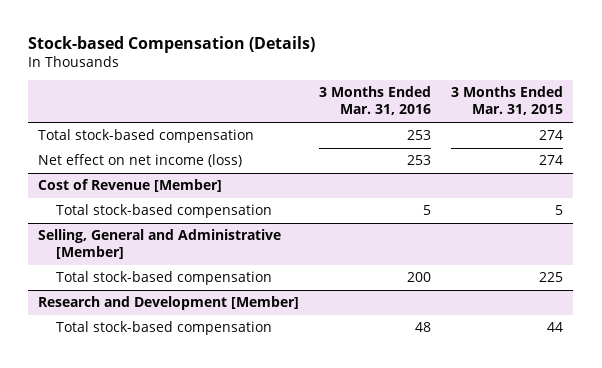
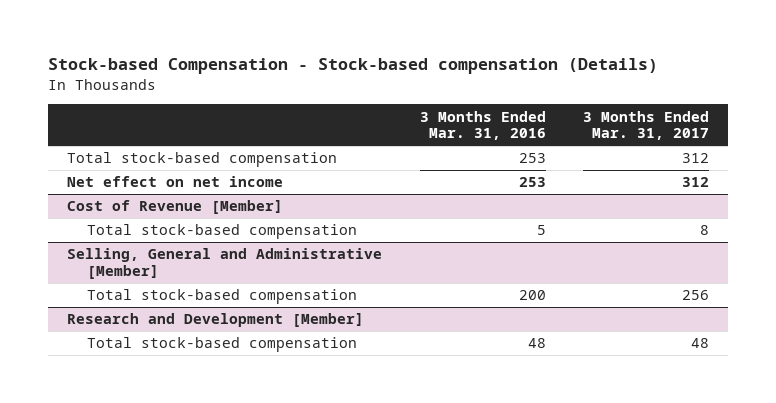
[28,35,316,53] Stock-based Compensation (Details) -> [48,58,659,75] Stock-based Compensation - Stock-based compensation (Details)
[451,86,564,116] 3 Months Ended Mar. 31, 2015 -> none
none -> [583,110,710,141] 3 Months Ended Mar. 31, 2017
[38,154,243,168] Net effect on net income (loss) -> [66,176,283,188] Net effect on net income

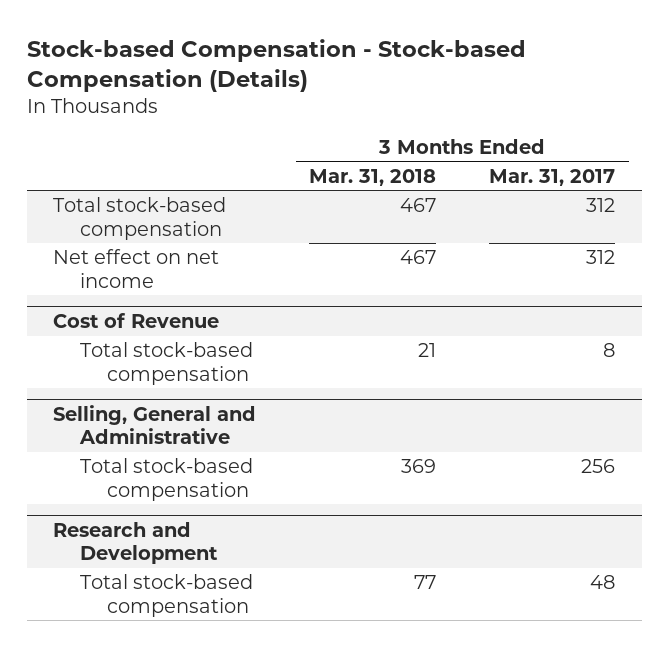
[48,58,659,75] Stock-based Compensation - Stock-based compensation (Details) -> [26,38,526,92] Stock-based Compensation - Stock-based Compensation (Details)
[419,110,546,141] 3 Months Ended Mar. 31, 2016 -> none
none -> [309,168,437,186] Mar. 31, 2018
[66,200,283,215] Cost of Revenue [Member] -> [53,312,220,328] Cost of Revenue
[66,248,382,280] Selling, General and Administrative [Member] -> [53,404,257,445] Selling, General and Administrative
[66,313,364,328] Research and Development [Member] -> [53,521,219,565] Research and Development

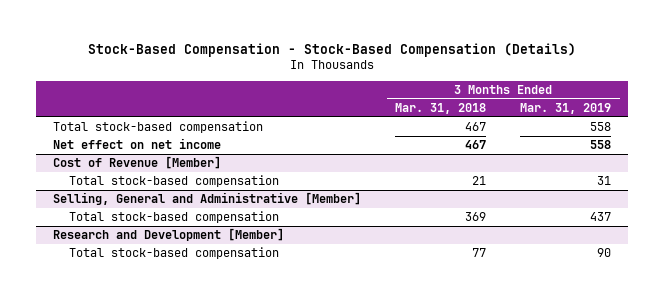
[26,38,526,92] Stock-based Compensation - Stock-based Compensation (Details) -> [88,42,577,57] Stock-Based Compensation - Stock-Based Compensation (Details)
[489,168,616,186] Mar. 31, 2017 -> none
none -> [520,102,612,114] Mar. 31, 2019
[53,312,220,328] Cost of Revenue -> [53,156,222,170] Cost of Revenue [Member]
[53,404,257,445] Selling, General and Administrative -> [53,192,362,206] Selling, General and Administrative [Member]
[53,521,219,565] Research and Development -> [53,228,285,242] Research and Development [Member]

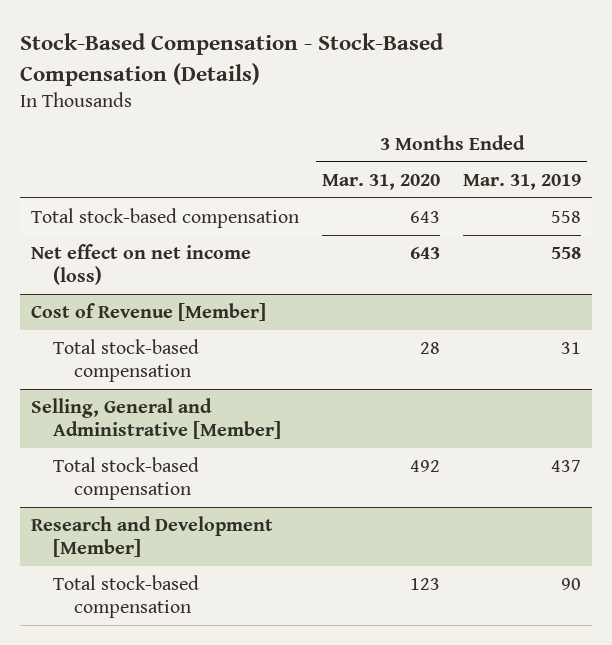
[395,102,487,114] Mar. 31, 2018 -> none
none -> [322,173,441,190] Mar. 31, 2020
[53,138,222,150] Net effect on net income -> [31,243,252,286] Net effect on net income (loss)

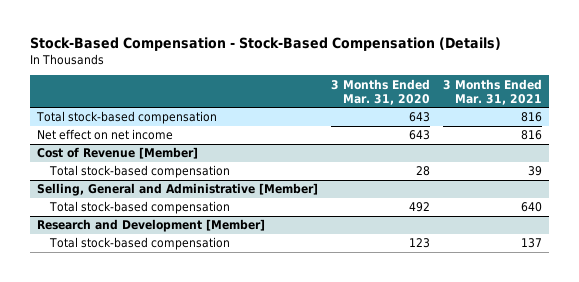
[462,173,581,190] Mar. 31, 2019 -> none
none -> [443,78,543,105] 3 Months Ended Mar. 31, 2021
[31,243,252,286] Net effect on net income (loss) -> [36,129,173,141] Net effect on net income

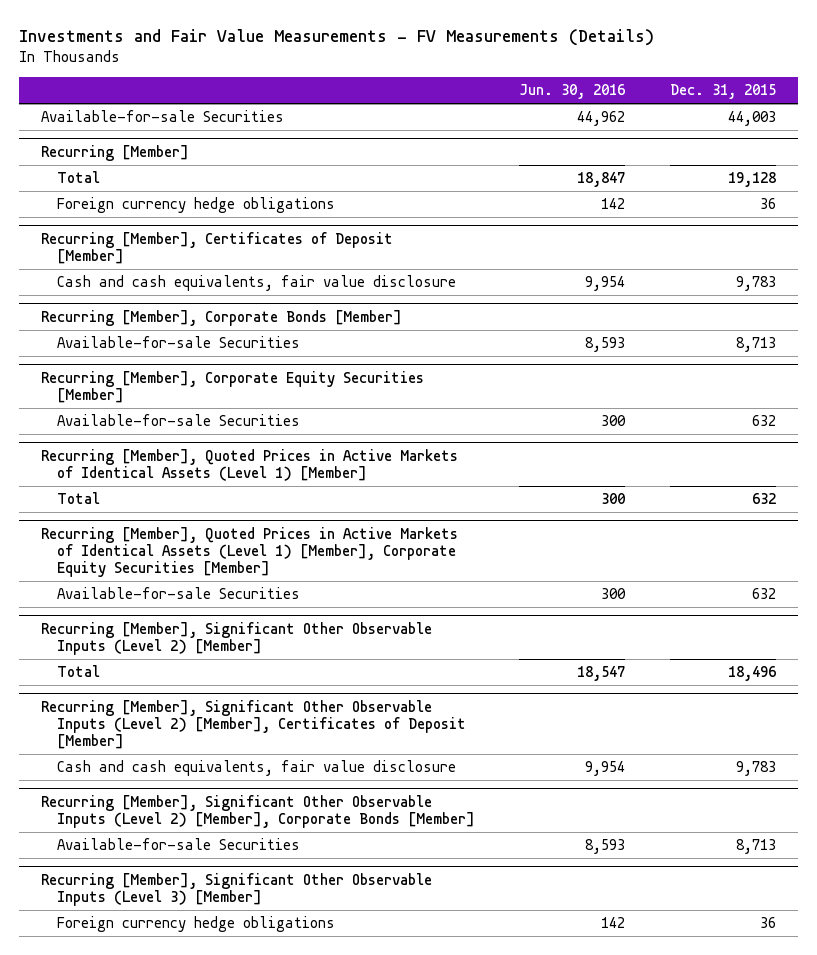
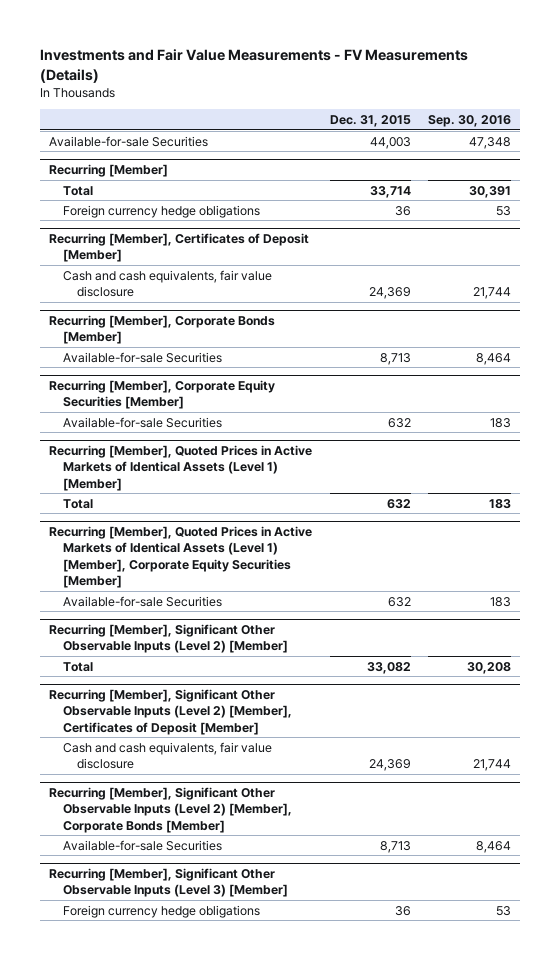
[519,84,626,100] Jun. 30, 2016 -> none
none -> [428,115,512,128] Sep. 30, 2016
[727,172,776,188] 19,128 -> [369,185,411,198] 33,714
[735,276,776,292] 9,783 -> [368,287,411,300] 24,369
[727,666,776,682] 18,496 -> [366,661,411,674] 33,082
[735,761,776,777] 9,783 -> [368,759,411,772] 24,369

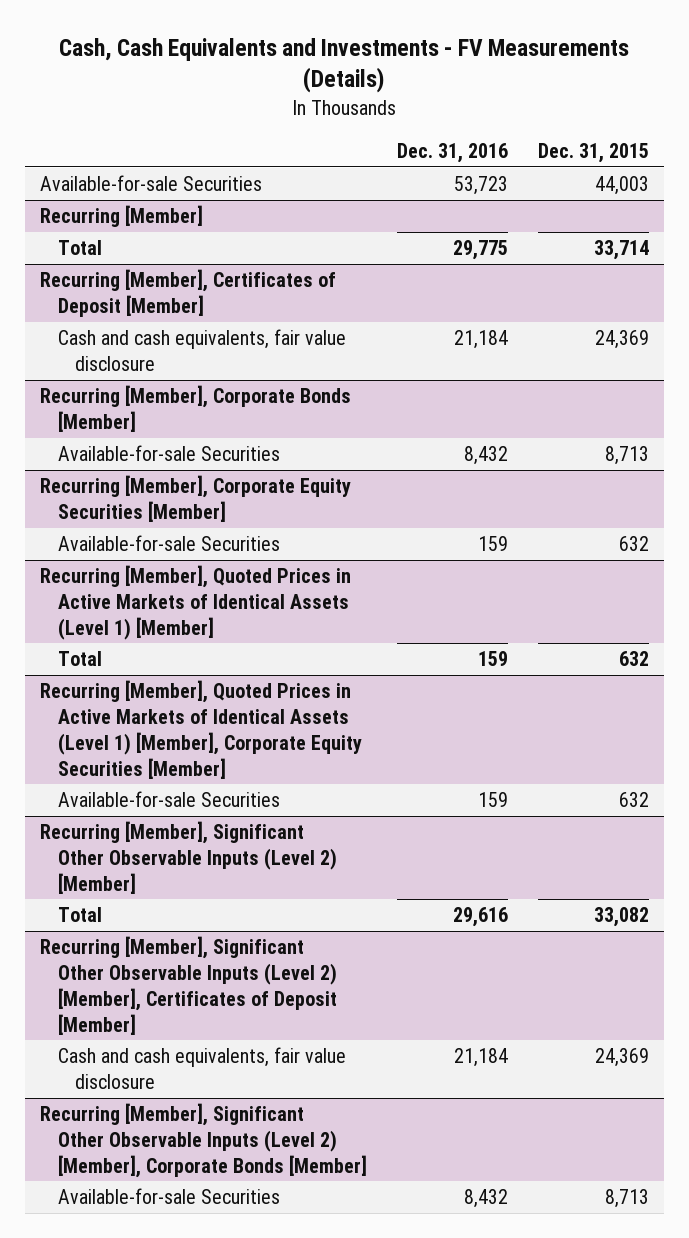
[40,48,469,83] Investments and Fair Value Measurements - FV Measurements (Details) -> [59,37,630,94] Cash, Cash Equivalents and Investments - FV Measurements (Details)
[428,115,512,128] Sep. 30, 2016 -> none
none -> [396,142,508,163] Dec. 31, 2016
[62,204,260,218] Foreign currency hedge obligations -> none
[49,867,288,898] Recurring [Member], Significant Other Observable Inputs (Level 3) [Member] -> none
[62,904,260,918] Foreign currency hedge obligations -> none

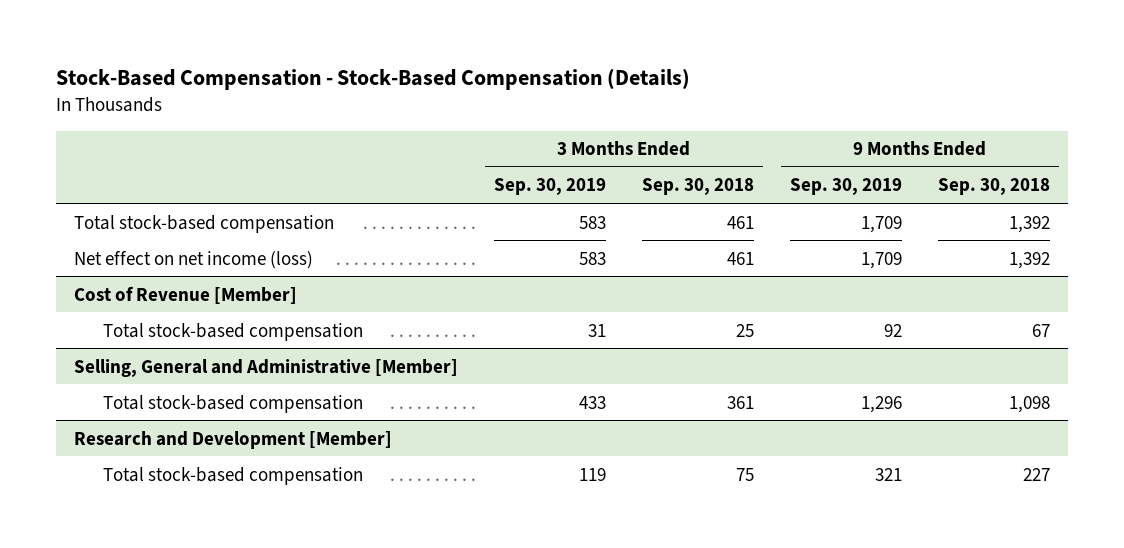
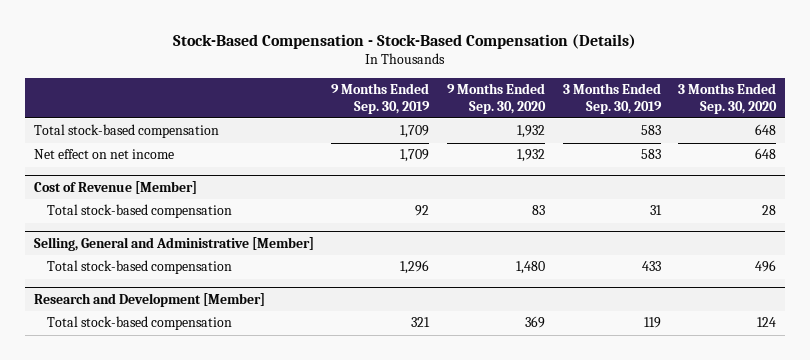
[641,178,754,196] Sep. 30, 2018 -> none
[938,178,1051,196] Sep. 30, 2018 -> none
none -> [447,83,547,114] 9 Months Ended Sep. 30, 2020
none -> [678,83,778,114] 3 Months Ended Sep. 30, 2020
[73,250,313,269] Net effect on net income (loss) -> [33,149,174,160] Net effect on net income

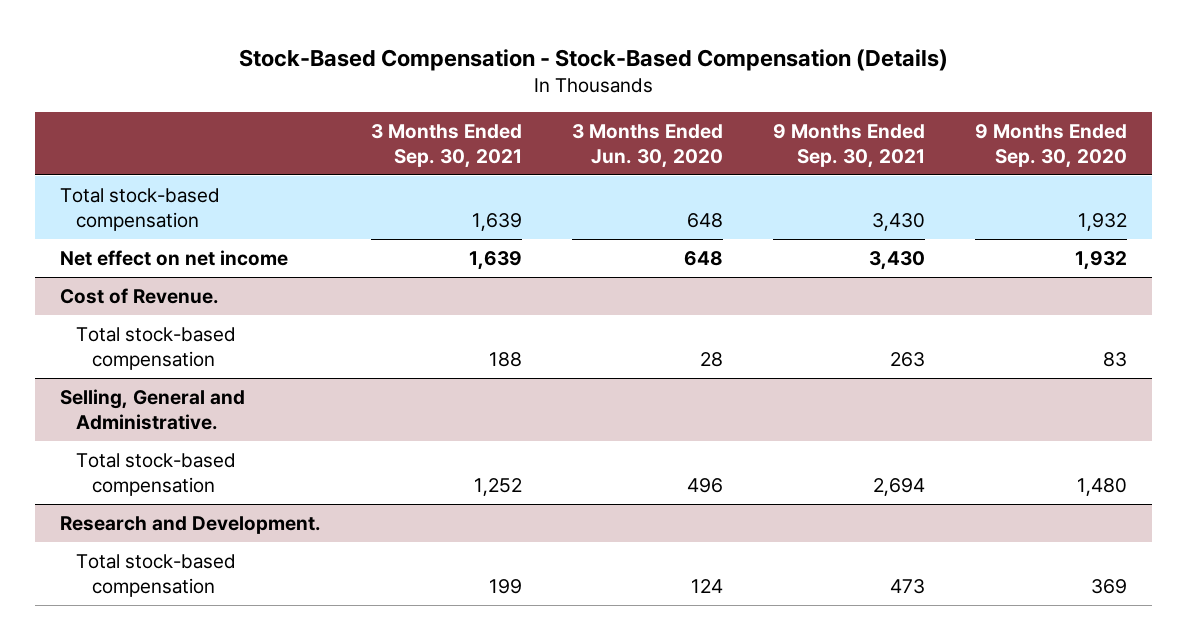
[331,83,431,114] 9 Months Ended Sep. 30, 2019 -> none
[562,83,662,114] 3 Months Ended Sep. 30, 2019 -> none
[678,83,778,114] 3 Months Ended Sep. 30, 2020 -> none
none -> [371,124,523,168] 3 Months Ended Sep. 30, 2021
none -> [572,124,724,168] 3 Months Ended Jun. 30, 2020
none -> [773,124,926,168] 9 Months Ended Sep. 30, 2021
[33,180,197,194] Cost of Revenue [Member] -> [60,287,220,304] Cost of Revenue.
[33,236,314,251] Selling, General and Administrative [Member] -> [60,388,246,430] Selling, General and Administrative.
[33,292,265,307] Research and Development [Member] -> [60,515,322,534] Research and Development.

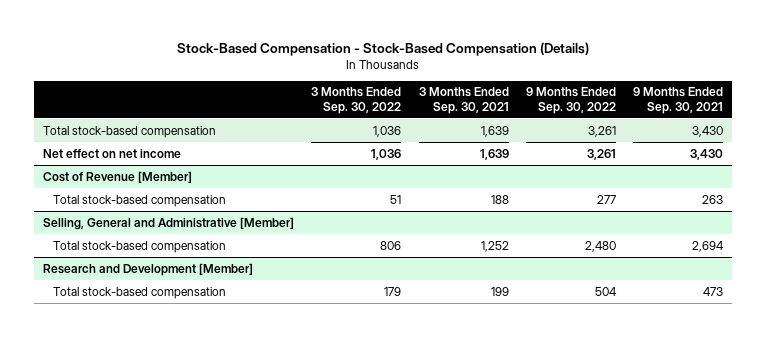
[572,124,724,168] 3 Months Ended Jun. 30, 2020 -> none
[975,124,1128,168] 9 Months Ended Sep. 30, 2020 -> none
none -> [311,87,402,114] 3 Months Ended Sep. 30, 2022
none -> [525,87,616,114] 9 Months Ended Sep. 30, 2022
[60,287,220,304] Cost of Revenue. -> [42,170,192,183] Cost of Revenue [Member]
[60,388,246,430] Selling, General and Administrative. -> [42,216,294,230] Selling, General and Administrative [Member]
[60,515,322,534] Research and Development. -> [42,262,253,276] Research and Development [Member]

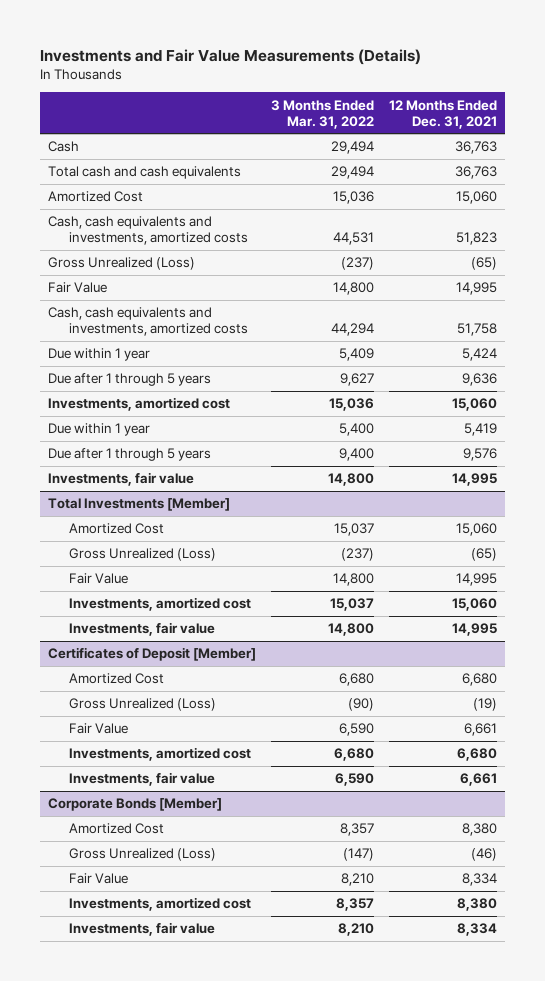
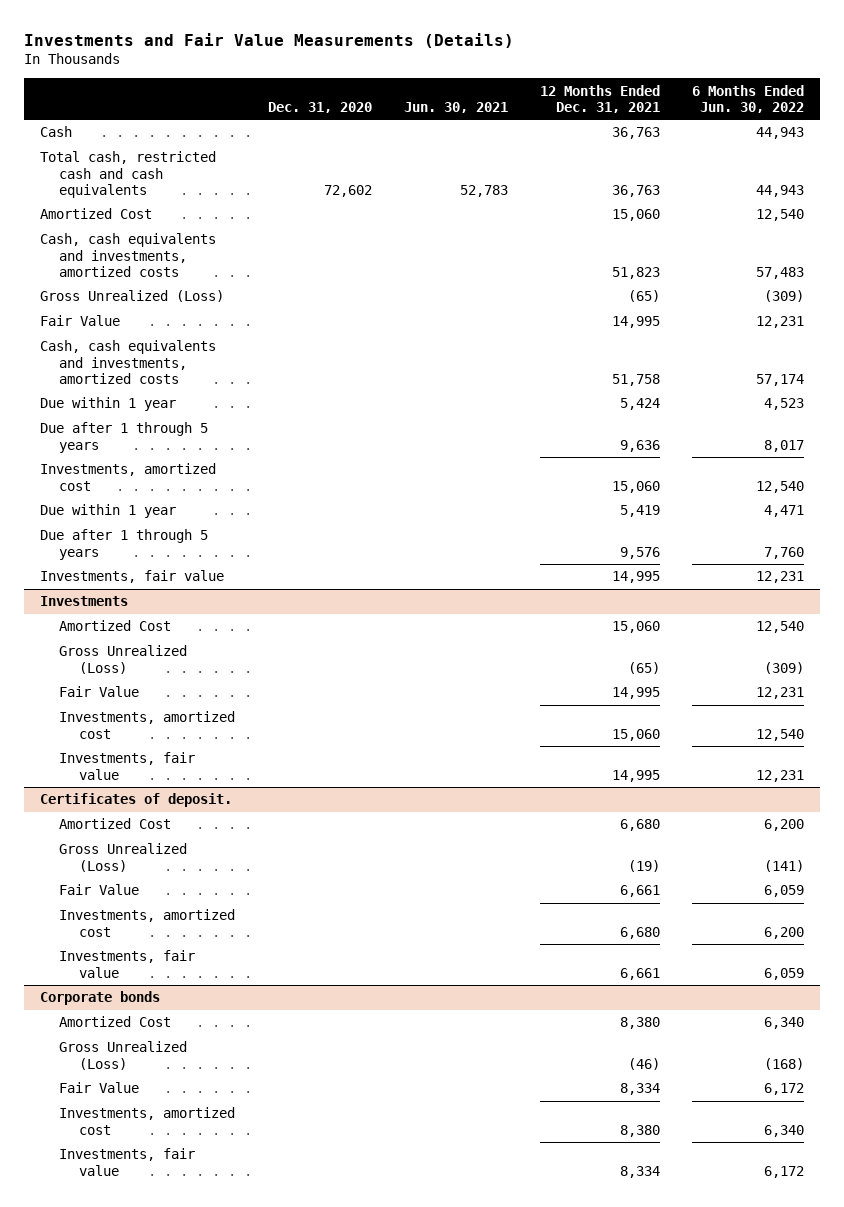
[271,99,375,129] 3 Months Ended Mar. 31, 2022 -> none
none -> [267,101,372,113] Dec. 31, 2020
none -> [403,101,508,113] Jun. 30, 2021
none -> [692,84,805,113] 6 Months Ended Jun. 30, 2022
[48,166,242,180] Total cash and cash equivalents -> [39,151,216,198] Total cash, restricted cash and cash equivalents
[48,498,231,512] Total Investments [Member] -> [39,596,128,607] Investments
[48,647,257,662] Certificates of Deposit [Member] -> [39,793,232,808] Certificates of deposit.
[48,798,223,812] Corporate Bonds [Member] -> [39,991,160,1006] Corporate bonds

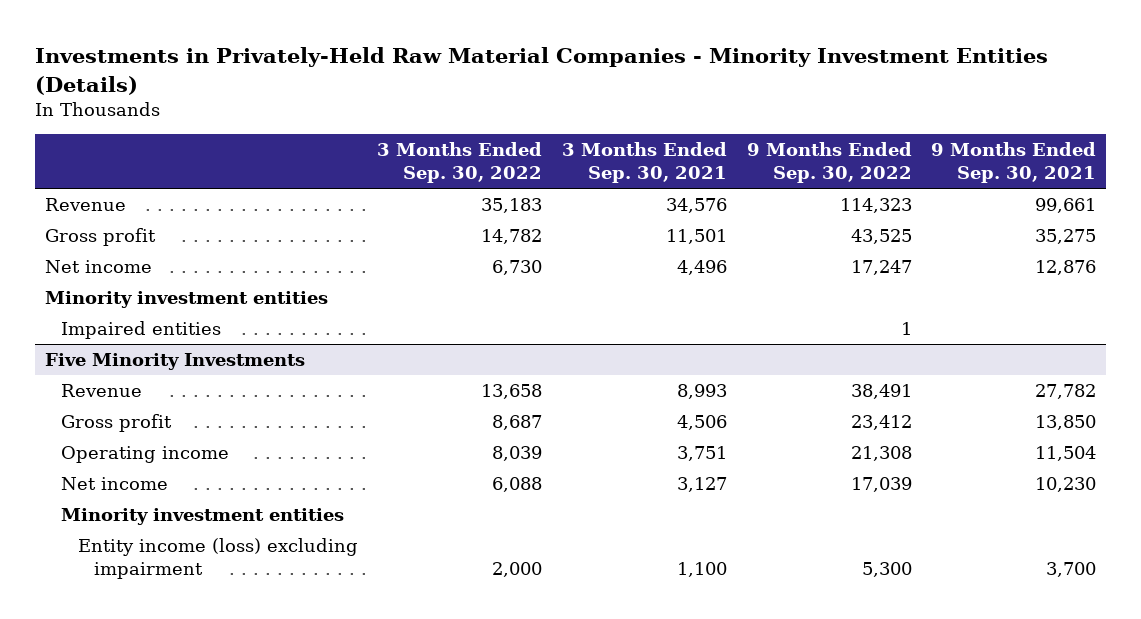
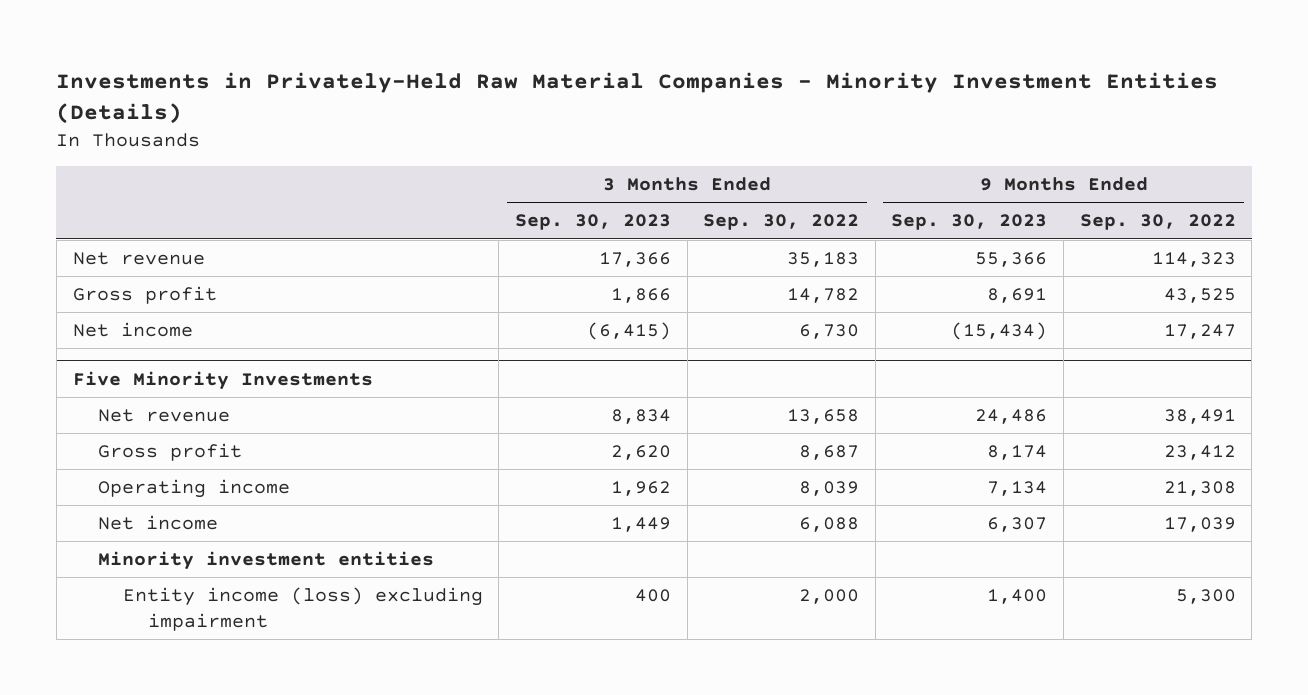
[561,142,727,184] 3 Months Ended Sep. 30, 2021 -> none
[931,142,1097,184] 9 Months Ended Sep. 30, 2021 -> none
none -> [514,214,671,231] Sep. 30, 2023
none -> [891,214,1048,231] Sep. 30, 2023
[45,198,127,212] Revenue -> [72,252,205,266] Net revenue
[45,291,329,309] Minority investment entities -> none
[61,321,222,340] Impaired entities -> none
[61,384,143,398] Revenue -> [97,409,230,423] Net revenue

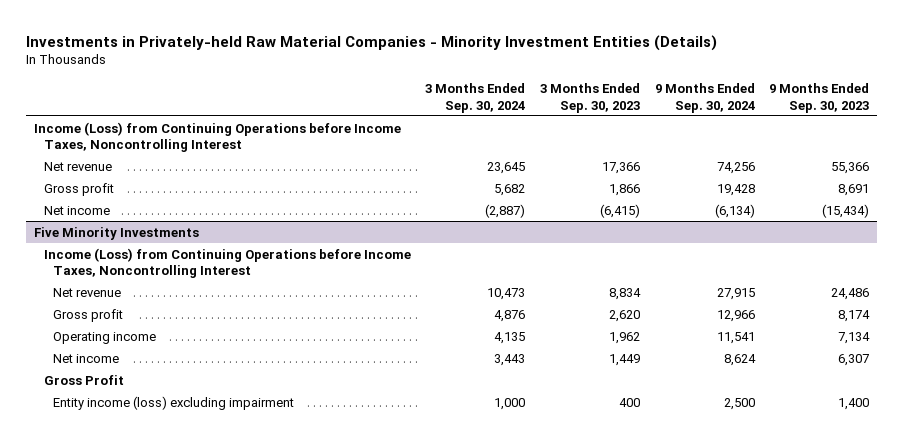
[56,71,1219,124] Investments in Privately-Held Raw Material Companies - Minority Investment Entities (Details) -> [26,34,718,51] Investments in Privately-held Raw Material Companies - Minority Investment Entities (Details)
[703,214,860,231] Sep. 30, 2022 -> none
[1079,214,1236,231] Sep. 30, 2022 -> none
none -> [425,83,526,113] 3 Months Ended Sep. 30, 2024
none -> [654,83,755,113] 9 Months Ended Sep. 30, 2024
none -> [33,121,401,152] Income (Loss) from Continuing Operations before Income Taxes, Noncontrolling Interest
none -> [43,247,411,278] Income (Loss) from Continuing Operations before Income Taxes, Noncontrolling Interest
[97,551,434,571] Minority investment entities -> [43,374,124,385] Gross Profit

